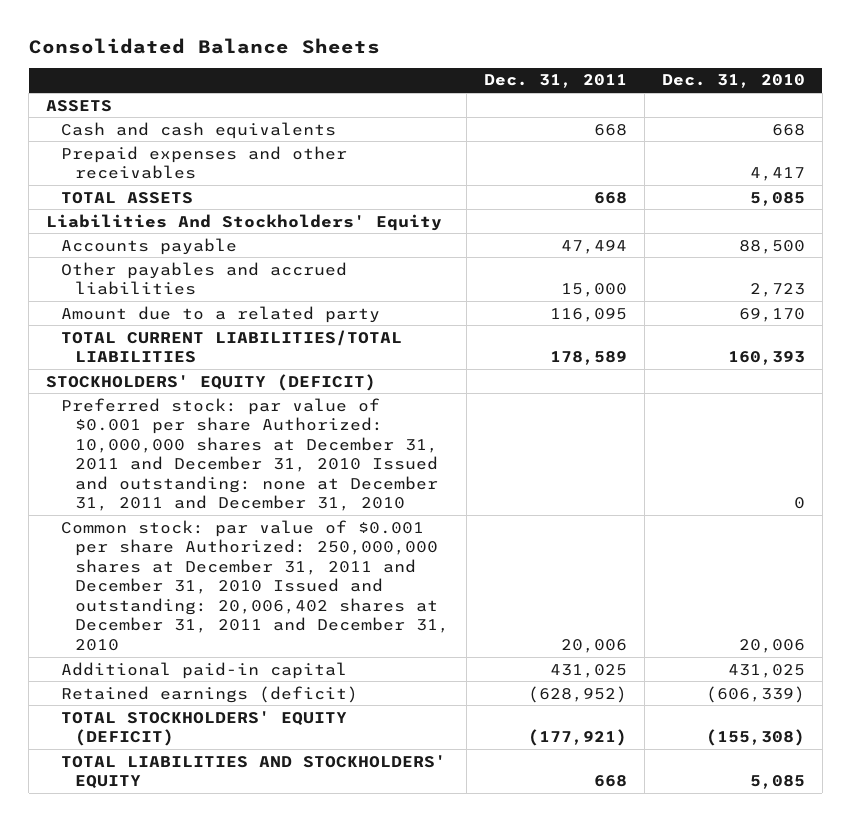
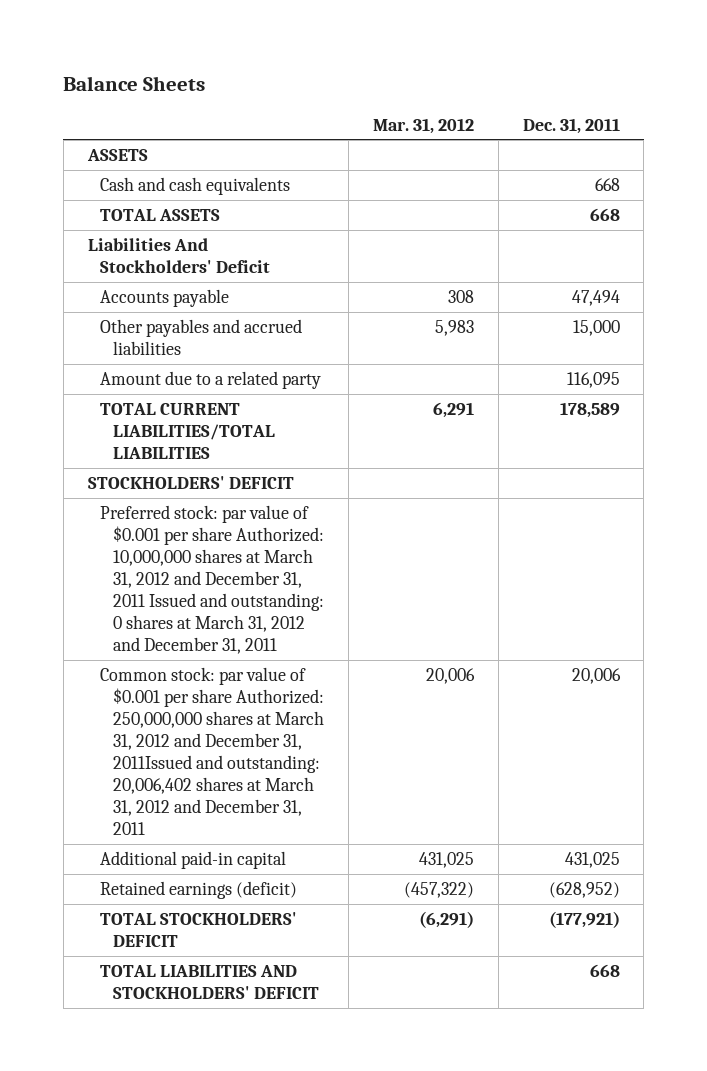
[28,37,380,54] Consolidated Balance Sheets -> [63,76,206,92] Balance Sheets
[661,74,805,89] Dec. 31, 2010 -> none
none -> [373,117,475,134] Mar. 31, 2012
[60,145,347,180] Prepaid expenses and other receivables -> none
[46,213,443,231] Liabilities And Stockholders' Equity -> [87,237,271,274] Liabilities And Stockholders' Deficit
[46,373,377,391] STOCKHOLDERS' EQUITY (DEFICIT) -> [87,475,294,489] STOCKHOLDERS' DEFICIT
[60,397,438,512] Preferred stock: par value of $0.001 per share Authorized: 10,000,000 shares at December 31, 2011 and December 31, 2010 Issued and outstanding: none at December 31, 2011 and December 31, 2010 -> [100,504,325,655] Preferred stock: par value of $0.001 per share Authorized: 10,000,000 shares at March 31, 2012 and December 31, 2011 Issued and outstanding: 0 shares at March 31, 2012 and December 31, 2011
[60,519,449,651] Common stock: par value of $0.001 per share Authorized: 250,000,000 shares at December 31, 2011 and December 31, 2010 Issued and outstanding: 20,006,402 shares at December 31, 2011 and December 31, 2010 -> [100,666,325,836] Common stock: par value of $0.001 per share Authorized: 250,000,000 shares at March 31, 2012 and December 31, 2011Issued and outstanding: 20,006,402 shares at March 31, 2012 and December 31, 2011
[60,710,347,747] TOTAL STOCKHOLDERS' EQUITY (DEFICIT) -> [100,911,298,948] TOTAL STOCKHOLDERS' DEFICIT
[60,754,446,790] TOTAL LIABILITIES AND STOCKHOLDERS' EQUITY -> [100,964,320,1000] TOTAL LIABILITIES AND STOCKHOLDERS' DEFICIT

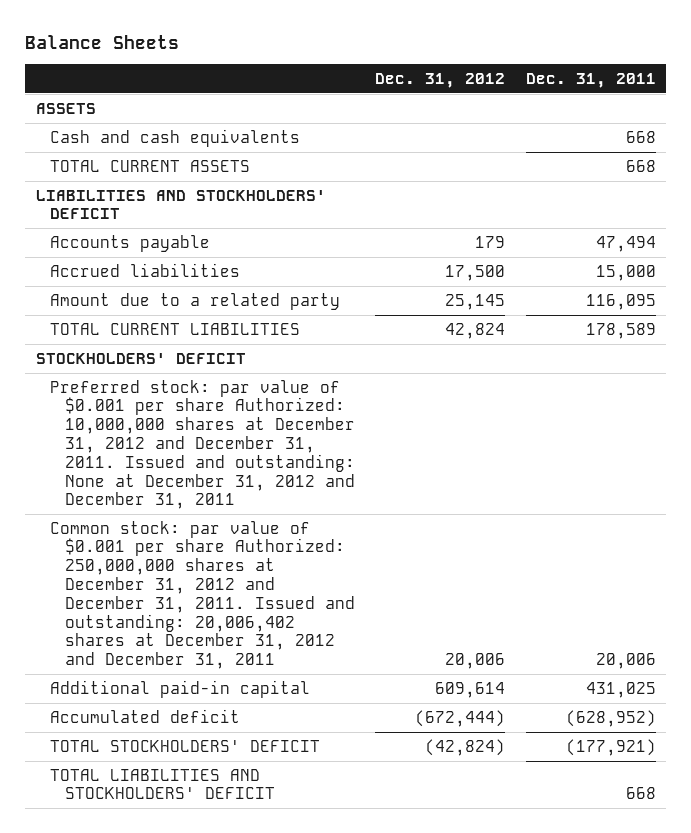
[373,117,475,134] Mar. 31, 2012 -> none
none -> [375,73,506,89] Dec. 31, 2012
[100,208,221,221] TOTAL ASSETS -> [50,159,251,172] TOTAL CURRENT ASSETS
[87,237,271,274] Liabilities And Stockholders' Deficit -> [35,189,326,220] LIABILITIES AND STOCKHOLDERS' DEFICIT
[100,318,303,356] Other payables and accrued liabilities -> none
none -> [50,262,241,277] Accrued liabilities
[100,402,276,460] TOTAL CURRENT LIABILITIES/TOTAL LIABILITIES -> [50,322,301,335] TOTAL CURRENT LIABILITIES
[100,504,325,655] Preferred stock: par value of $0.001 per share Authorized: 10,000,000 shares at March 31, 2012 and December 31, 2011 Issued and outstanding: 0 shares at March 31, 2012 and December 31, 2011 -> [50,379,355,510] Preferred stock: par value of $0.001 per share Authorized: 10,000,000 shares at December 31, 2012 and December 31, 2011. Issued and outstanding: None at December 31, 2012 and December 31, 2011
[100,666,325,836] Common stock: par value of $0.001 per share Authorized: 250,000,000 shares at March 31, 2012 and December 31, 2011Issued and outstanding: 20,006,402 shares at March 31, 2012 and December 31, 2011 -> [50,520,355,670] Common stock: par value of $0.001 per share Authorized: 250,000,000 shares at December 31, 2012 and December 31, 2011. Issued and outstanding: 20,006,402 shares at December 31, 2012 and December 31, 2011
[100,880,298,899] Retained earnings (deficit) -> [50,708,241,723] Accumulated deficit

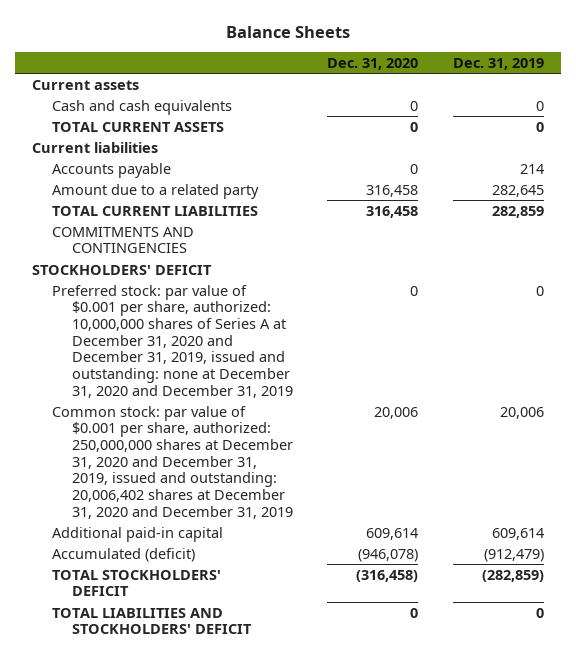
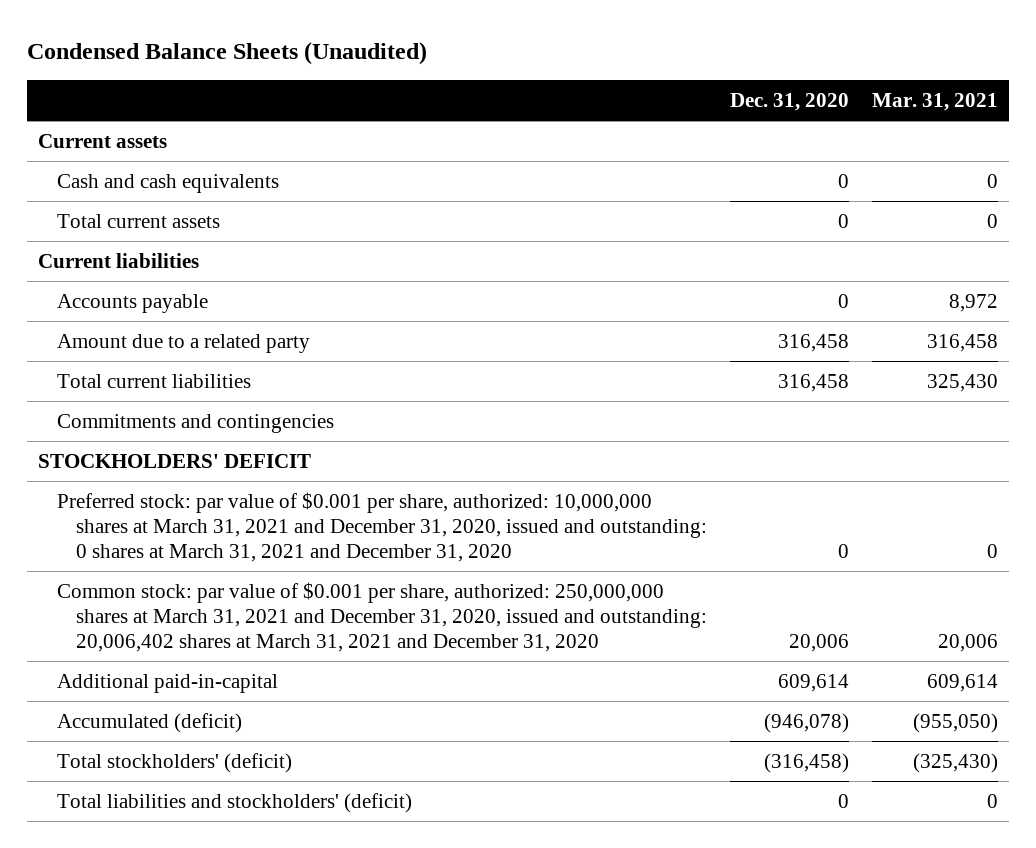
[225,25,350,38] Balance Sheets -> [26,42,427,66] Condensed Balance Sheets (Unaudited)
[452,57,544,70] Dec. 31, 2019 -> none
none -> [872,92,999,111] Mar. 31, 2021
[52,121,225,132] TOTAL CURRENT ASSETS -> [57,213,221,228] Total current assets
[52,205,259,216] TOTAL CURRENT LIABILITIES -> [57,373,252,388] Total current liabilities
[52,226,195,254] COMMITMENTS AND CONTINGENCIES -> [57,413,335,433] Commitments and contingencies
[52,284,294,398] Preferred stock: par value of $0.001 per share, authorized: 10,000,000 shares of Series A at December 31, 2020 and December 31, 2019, issued and outstanding: none at December 31, 2020 and December 31, 2019 -> [57,491,708,562] Preferred stock: par value of $0.001 per share, authorized: 10,000,000 shares at March 31, 2021 and December 31, 2020, issued and outstanding: 0 shares at March 31, 2021 and December 31, 2020
[52,405,294,519] Common stock: par value of $0.001 per share, authorized: 250,000,000 shares at December 31, 2020 and December 31, 2019, issued and outstanding: 20,006,402 shares at December 31, 2020 and December 31, 2019 -> [57,581,708,652] Common stock: par value of $0.001 per share, authorized: 250,000,000 shares at March 31, 2021 and December 31, 2020, issued and outstanding: 20,006,402 shares at March 31, 2021 and December 31, 2020
[52,526,224,542] Additional paid-in capital -> [57,673,279,693] Additional paid-in-capital
[52,569,222,597] TOTAL STOCKHOLDERS' DEFICIT -> [57,752,293,773] Total stockholders' (deficit)
[52,607,253,635] TOTAL LIABILITIES AND STOCKHOLDERS' DEFICIT -> [57,792,413,813] Total liabilities and stockholders' (deficit)

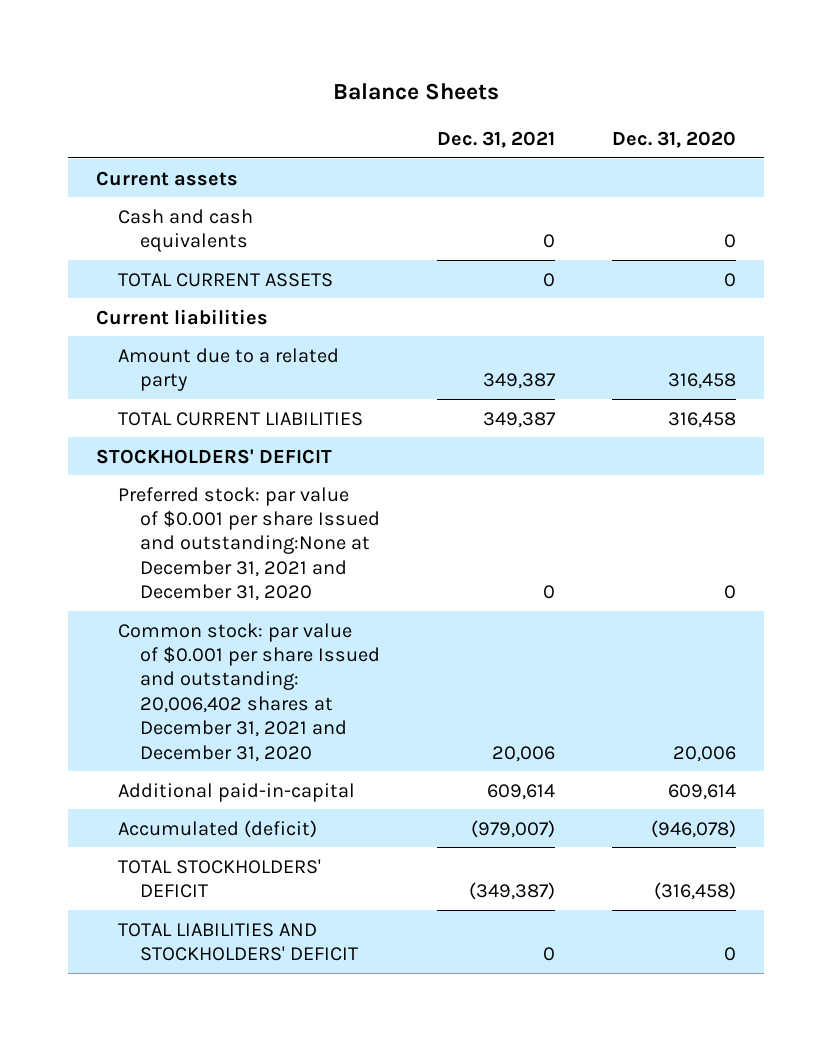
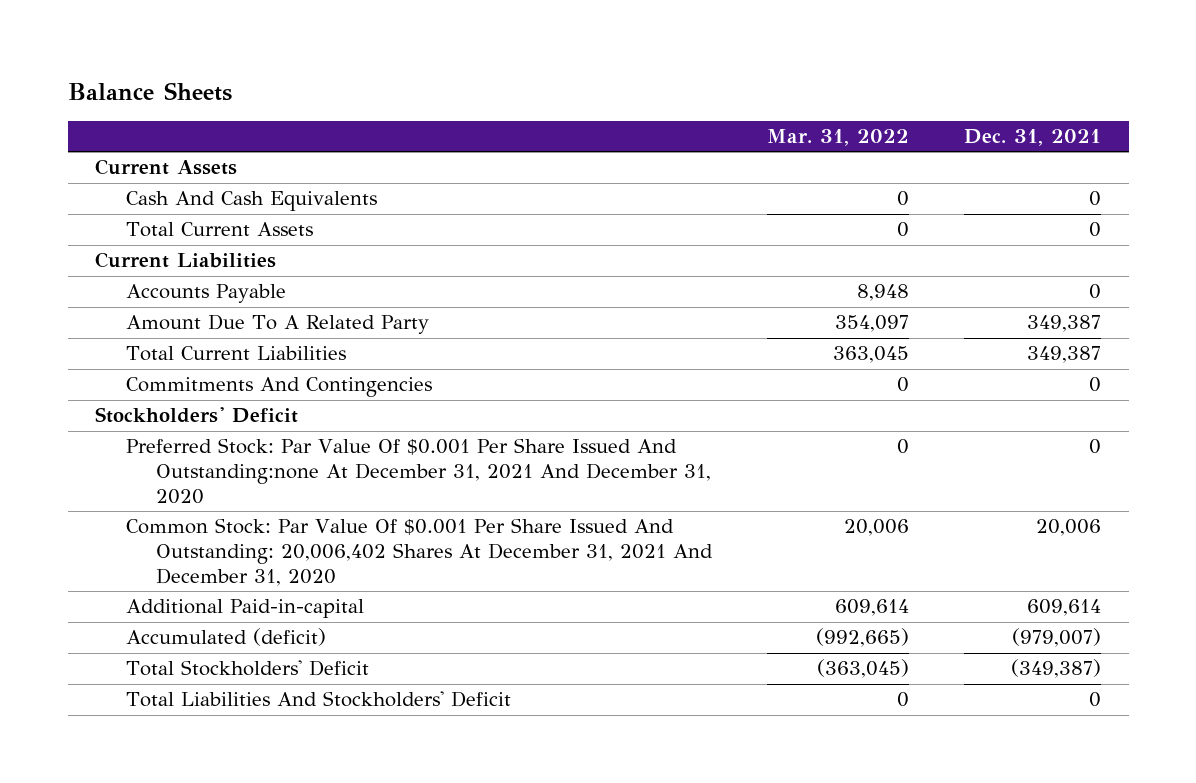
[611,131,736,149] Dec. 31, 2020 -> none
none -> [767,129,910,147] Mar. 31, 2022
[96,170,239,186] Current assets -> [95,159,238,176] Current Assets
[118,208,254,252] Cash and cash equivalents -> [125,191,377,212] Cash And Cash Equivalents
[118,272,334,287] TOTAL CURRENT ASSETS -> [125,222,313,238] Total Current Assets
[96,308,269,325] Current liabilities -> [95,252,277,269] Current Liabilities
none -> [125,284,286,304] Accounts Payable
[118,347,340,391] Amount due to a related party -> [125,314,429,335] Amount Due To A Related Party
[118,411,364,426] TOTAL CURRENT LIABILITIES -> [125,346,346,362] Total Current Liabilities
none -> [125,377,432,398] Commitments And Contingencies
[96,448,333,464] STOCKHOLDERS' DEFICIT -> [95,407,299,424] Stockholders' Deficit
[118,486,381,602] Preferred stock: par value of $0.001 per share Issued and outstanding:None at December 31, 2021 and December 31, 2020 -> [125,438,712,504] Preferred Stock: Par Value Of $0.001 Per Share Issued And Outstanding:none At December 31, 2021 And December 31, 2020
[118,622,381,762] Common stock: par value of $0.001 per share Issued and outstanding: 20,006,402 shares at December 31, 2021 and December 31, 2020 -> [125,518,714,586] Common Stock: Par Value Of $0.001 Per Share Issued And Outstanding: 20,006,402 Shares At December 31, 2021 And December 31, 2020
[118,782,356,802] Additional paid-in-capital -> [125,599,364,619] Additional Paid-in-capital
[118,858,322,898] TOTAL STOCKHOLDERS' DEFICIT -> [125,660,369,677] Total Stockholders' Deficit
[118,922,359,961] TOTAL LIABILITIES AND STOCKHOLDERS' DEFICIT -> [125,691,511,708] Total Liabilities And Stockholders' Deficit

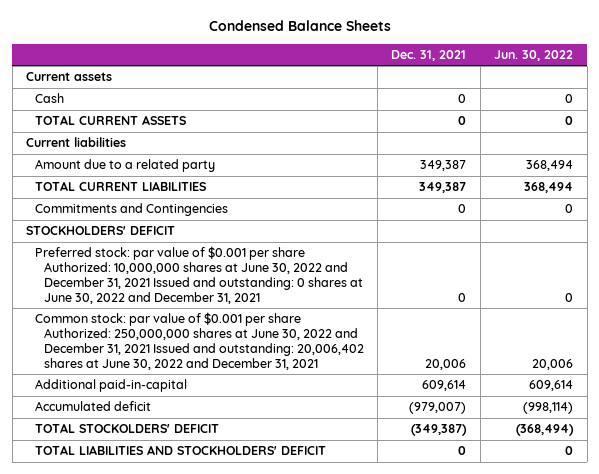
[67,81,232,101] Balance Sheets -> [208,20,391,32] Condensed Balance Sheets
[767,129,910,147] Mar. 31, 2022 -> none
none -> [494,49,574,61] Jun. 30, 2022
[125,284,286,304] Accounts Payable -> none
[95,159,238,176] Current Assets -> [26,72,113,82] Current assets
[125,191,377,212] Cash And Cash Equivalents -> [34,93,64,104] Cash
[125,222,313,238] Total Current Assets -> [34,115,186,126] TOTAL CURRENT ASSETS
[95,252,277,269] Current Liabilities -> [26,137,127,148] Current liabilities
[125,314,429,335] Amount Due To A Related Party -> [34,159,215,173] Amount due to a related party
[125,346,346,362] Total Current Liabilities -> [34,181,206,192] TOTAL CURRENT LIABILITIES
[125,377,432,398] Commitments And Contingencies -> [34,203,228,217] Commitments and Contingencies
[95,407,299,424] Stockholders' Deficit -> [26,226,176,236] STOCKHOLDERS' DEFICIT
[125,438,712,504] Preferred Stock: Par Value Of $0.001 Per Share Issued And Outstanding:none At December 31, 2021 And December 31, 2020 -> [34,246,363,304] Preferred stock: par value of $0.001 per share Authorized: 10,000,000 shares at June 30, 2022 and December 31, 2021 Issued and outstanding: 0 shares at June 30, 2022 and December 31, 2021
[125,518,714,586] Common Stock: Par Value Of $0.001 Per Share Issued And Outstanding: 20,006,402 Shares At December 31, 2021 And December 31, 2020 -> [34,312,364,370] Common stock: par value of $0.001 per share Authorized: 250,000,000 shares at June 30, 2022 and December 31, 2021 Issued and outstanding: 20,006,402 shares at June 30, 2022 and December 31, 2021
[125,599,364,619] Additional Paid-in-capital -> [34,379,187,393] Additional paid-in-capital
[125,628,326,647] Accumulated (deficit) -> [34,401,151,412] Accumulated deficit
[125,660,369,677] Total Stockholders' Deficit -> [34,423,219,434] TOTAL STOCKOLDERS' DEFICIT
[125,691,511,708] Total Liabilities And Stockholders' Deficit -> [34,445,326,456] TOTAL LIABILITIES AND STOCKHOLDERS' DEFICIT

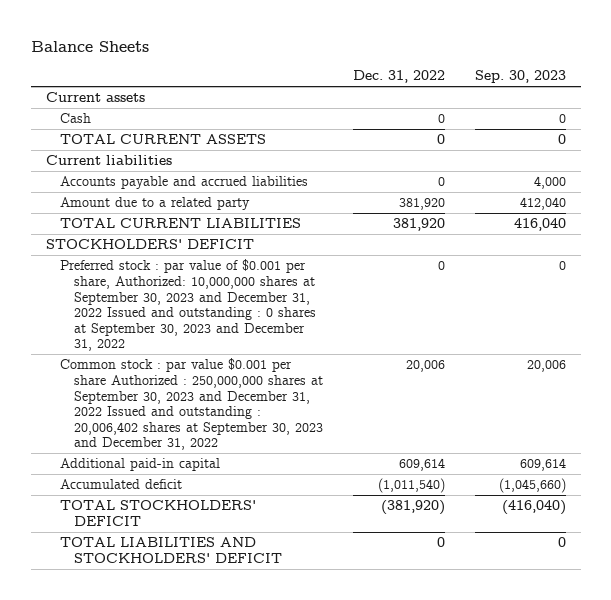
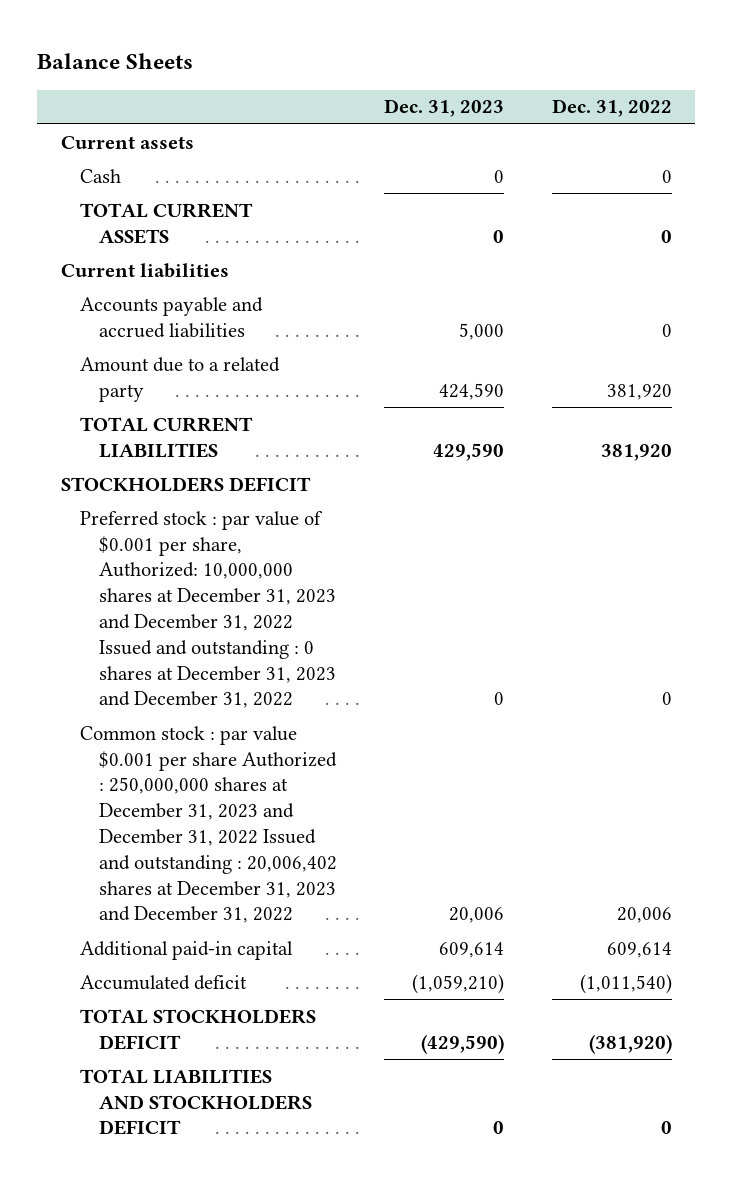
[474,70,566,84] Sep. 30, 2023 -> none
none -> [384,99,505,118] Dec. 31, 2023
[45,239,254,250] STOCKHOLDERS' DEFICIT -> [60,476,311,492] STOCKHOLDERS DEFICIT
[59,259,316,352] Preferred stock : par value of $0.001 per share, Authorized: 10,000,000 shares at September 30, 2023 and December 31, 2022 Issued and outstanding : 0 shares at September 30, 2023 and December 31, 2022 -> [79,510,336,709] Preferred stock : par value of $0.001 per share, Authorized: 10,000,000 shares at December 31, 2023 and December 31, 2022 Issued and outstanding : 0 shares at December 31, 2023 and December 31, 2022
[59,358,323,451] Common stock : par value $0.001 per share Authorized : 250,000,000 shares at September 30, 2023 and December 31, 2022 Issued and outstanding : 20,006,402 shares at September 30, 2023 and December 31, 2022 -> [79,725,337,924] Common stock : par value $0.001 per share Authorized : 250,000,000 shares at December 31, 2023 and December 31, 2022 Issued and outstanding : 20,006,402 shares at December 31, 2023 and December 31, 2022
[59,500,256,526] TOTAL STOCKHOLDERS' DEFICIT -> [79,1008,316,1050] TOTAL STOCKHOLDERS DEFICIT
[59,537,282,563] TOTAL LIABILITIES AND STOCKHOLDERS' DEFICIT -> [79,1068,312,1136] TOTAL LIABILITIES AND STOCKHOLDERS DEFICIT

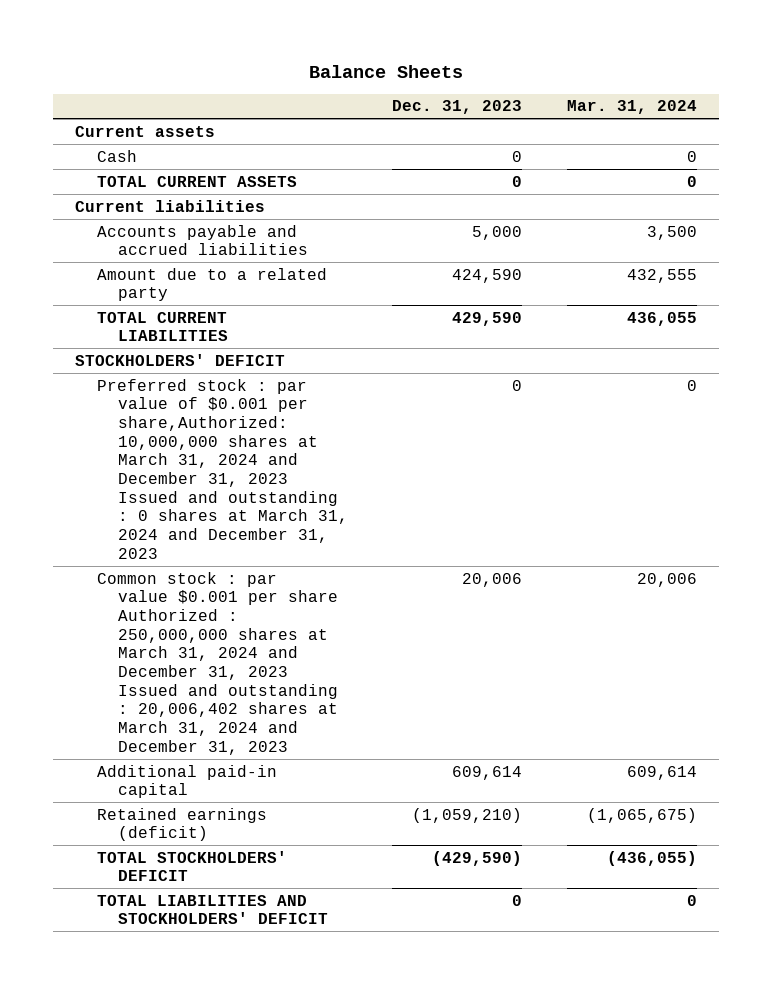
[551,99,672,118] Dec. 31, 2022 -> none
none -> [566,100,697,115] Mar. 31, 2024
[60,476,311,492] STOCKHOLDERS DEFICIT -> [75,353,286,366] STOCKHOLDERS' DEFICIT
[79,510,336,709] Preferred stock : par value of $0.001 per share, Authorized: 10,000,000 shares at December 31, 2023 and December 31, 2022 Issued and outstanding : 0 shares at December 31, 2023 and December 31, 2022 -> [96,378,348,559] Preferred stock : par value of $0.001 per share,Authorized: 10,000,000 shares at March 31, 2024 and December 31, 2023 Issued and outstanding : 0 shares at March 31, 2024 and December 31, 2023
[79,725,337,924] Common stock : par value $0.001 per share Authorized : 250,000,000 shares at December 31, 2023 and December 31, 2022 Issued and outstanding : 20,006,402 shares at December 31, 2023 and December 31, 2022 -> [96,571,338,755] Common stock : par value $0.001 per share Authorized : 250,000,000 shares at March 31, 2024 and December 31, 2023 Issued and outstanding : 20,006,402 shares at March 31, 2024 and December 31, 2023
[79,974,247,990] Accumulated deficit -> [96,807,267,842] Retained earnings (deficit)
[79,1008,316,1050] TOTAL STOCKHOLDERS DEFICIT -> [96,850,287,882] TOTAL STOCKHOLDERS' DEFICIT
[79,1068,312,1136] TOTAL LIABILITIES AND STOCKHOLDERS DEFICIT -> [96,894,328,925] TOTAL LIABILITIES AND STOCKHOLDERS' DEFICIT

